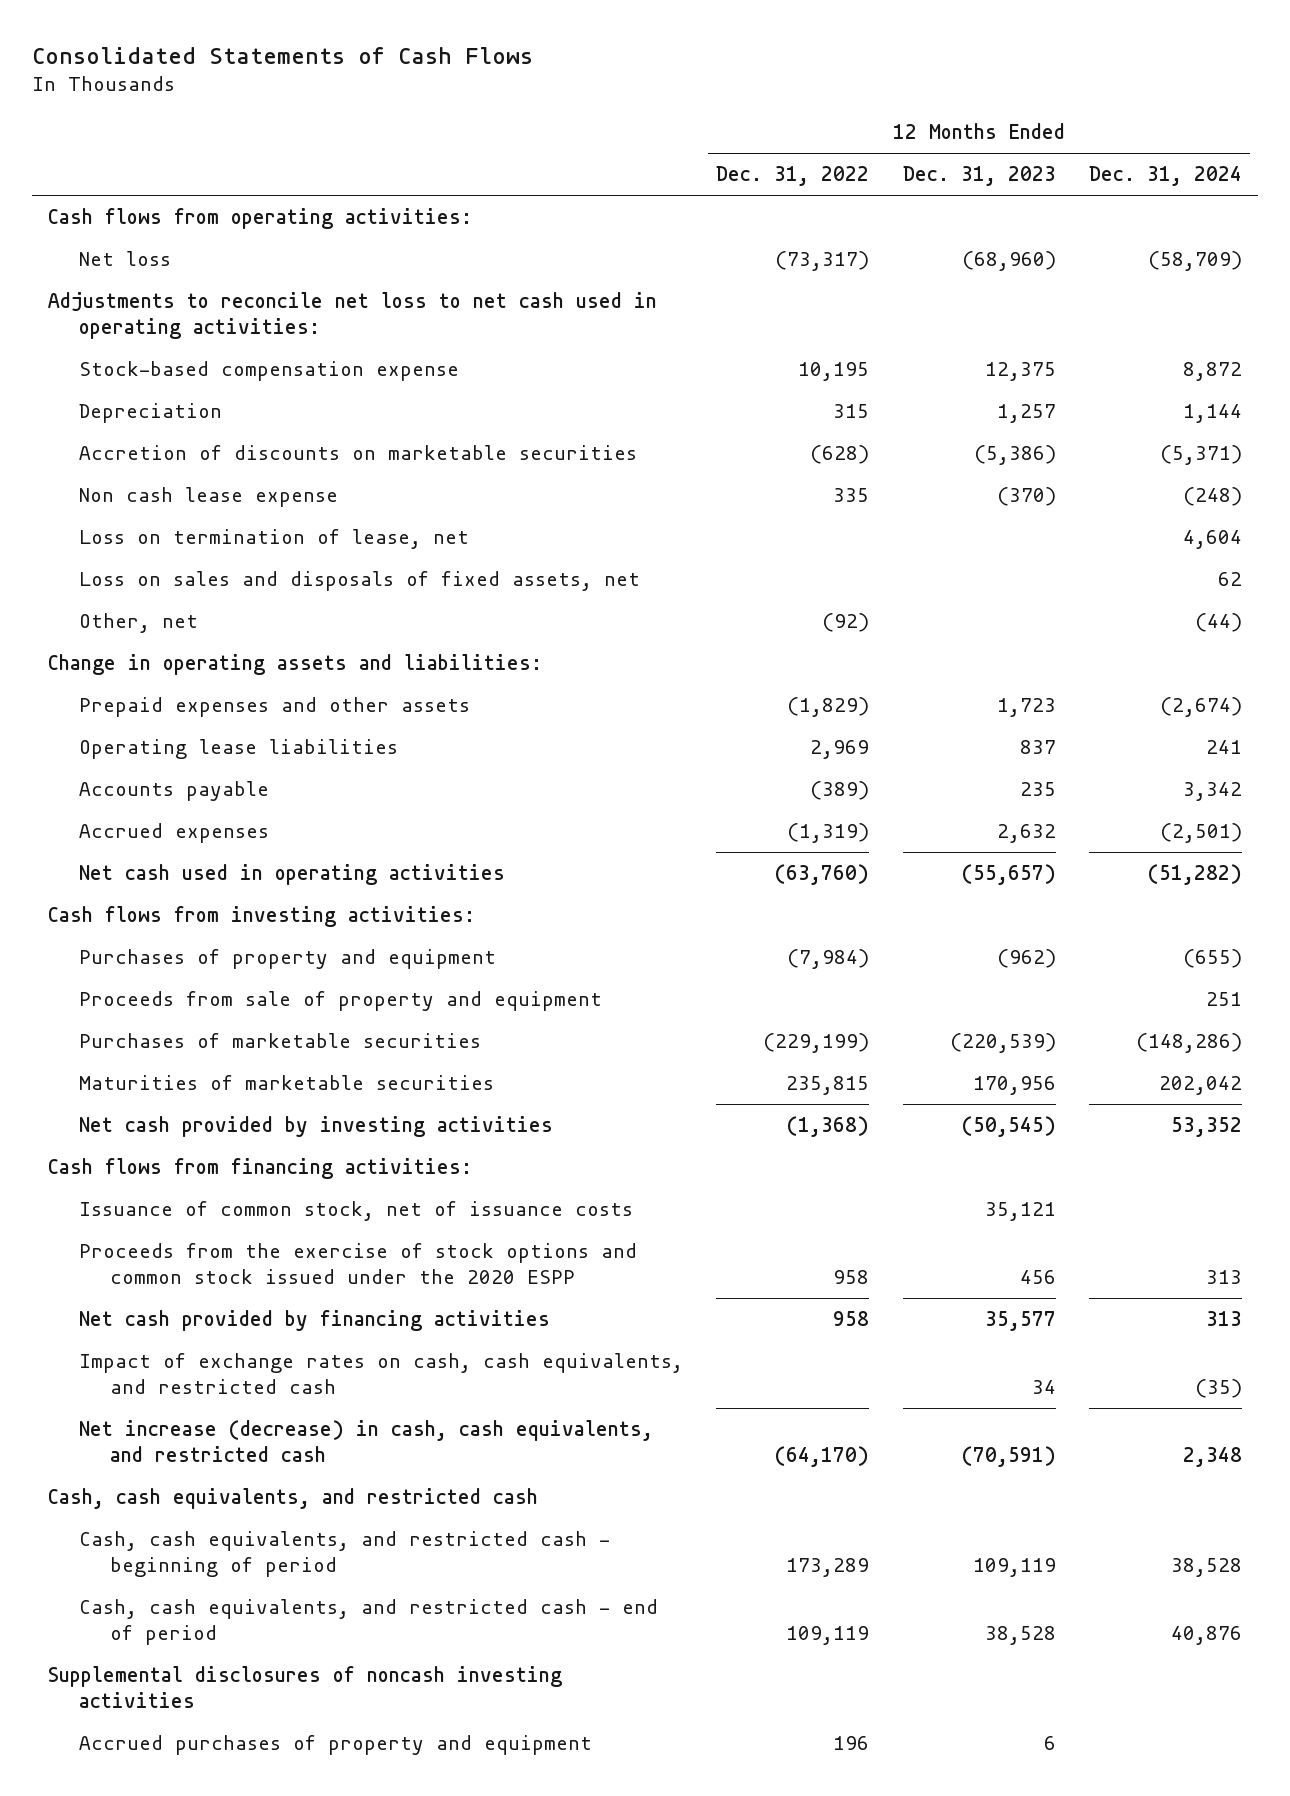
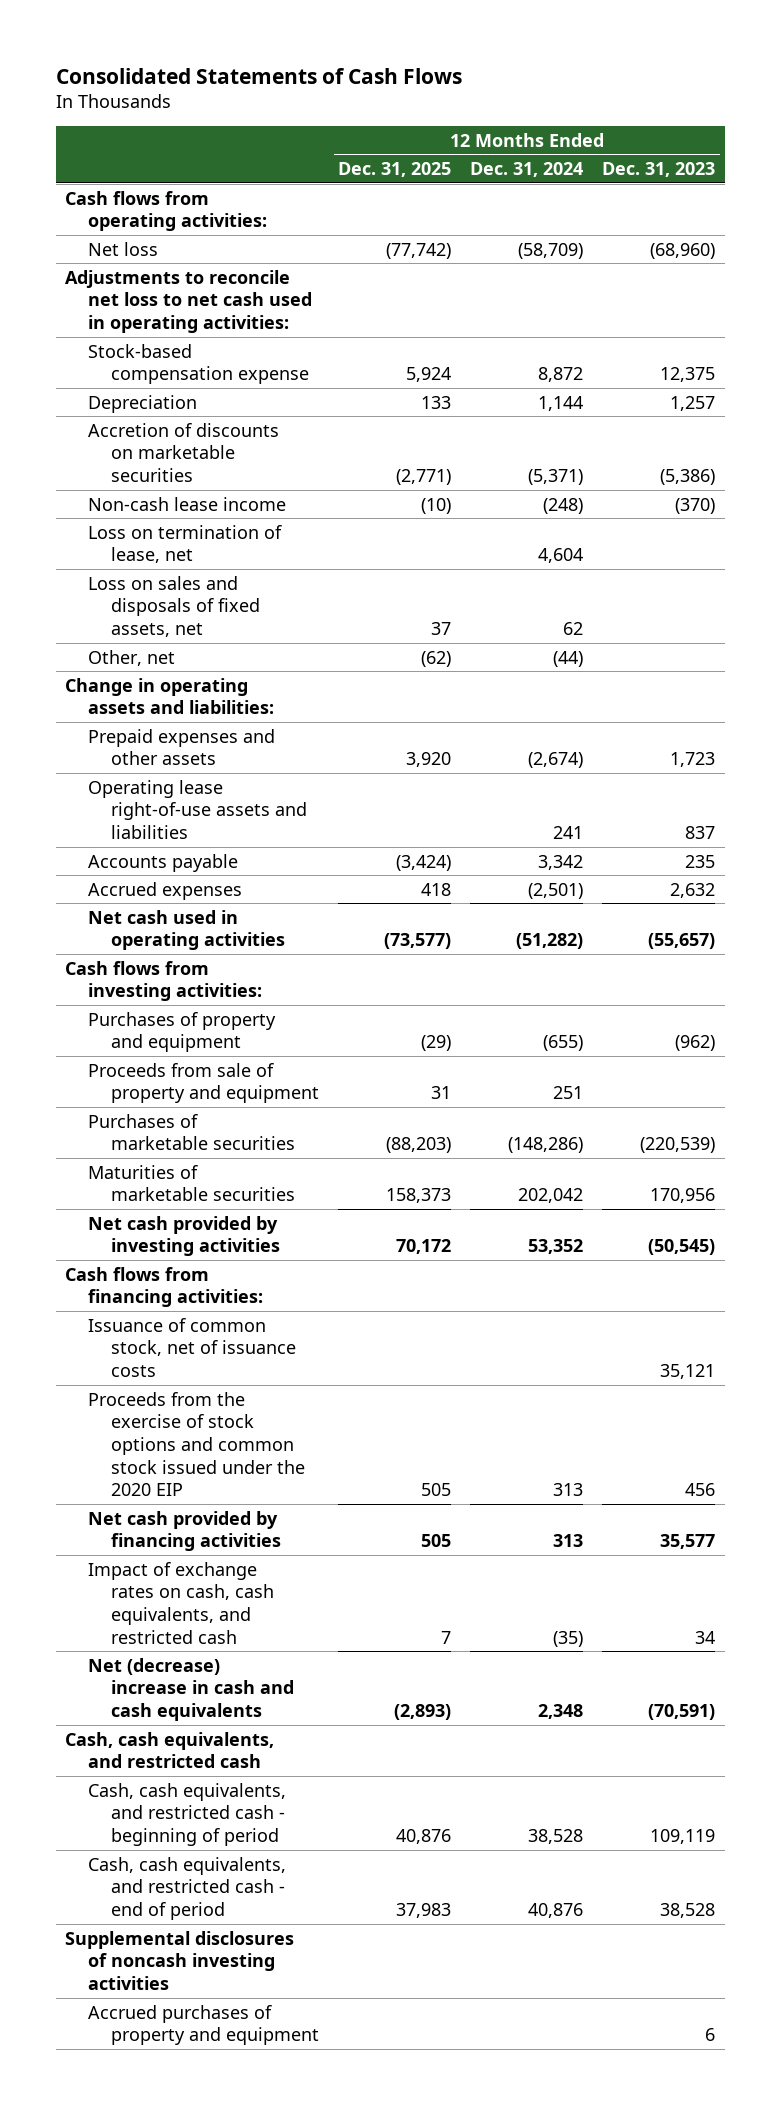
[716,166,870,187] Dec. 31, 2022 -> none
none -> [338,162,452,178] Dec. 31, 2025
[79,486,339,507] Non cash lease expense -> [88,496,287,511] Non-cash lease income
[79,738,399,759] Operating lease liabilities -> [88,779,308,840] Operating lease right-of-use assets and liabilities
[79,1242,638,1285] Proceeds from the exercise of stock options and common stock issued under the 2020 ESPP -> [88,1391,306,1497] Proceeds from the exercise of stock options and common stock issued under the 2020 EIP
[79,1419,654,1463] Net increase (decrease) in cash, cash equivalents, and restricted cash -> [88,1657,295,1722] Net (decrease) increase in cash and cash equivalents

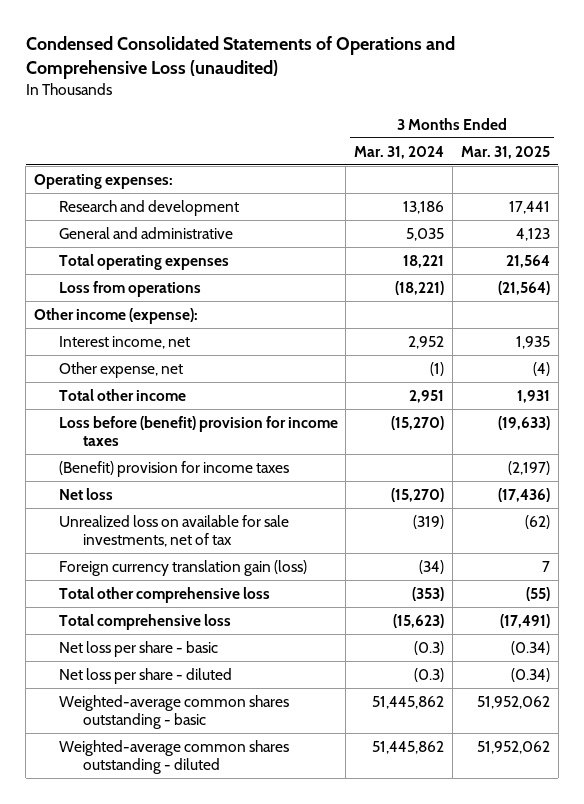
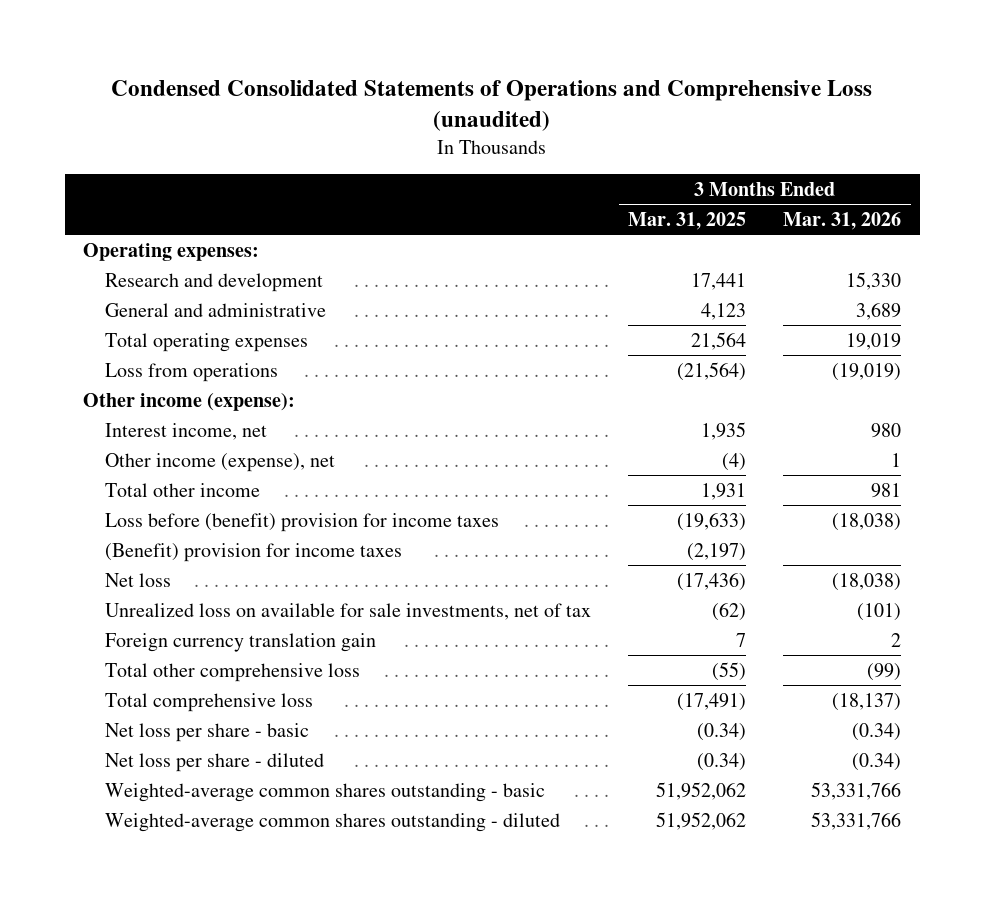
[354,145,445,159] Mar. 31, 2024 -> none
none -> [783,211,902,230] Mar. 31, 2026
[58,361,183,378] Other expense, net -> [104,452,335,472] Other income (expense), net
[58,559,307,576] Foreign currency translation gain (loss) -> [104,632,376,652] Foreign currency translation gain

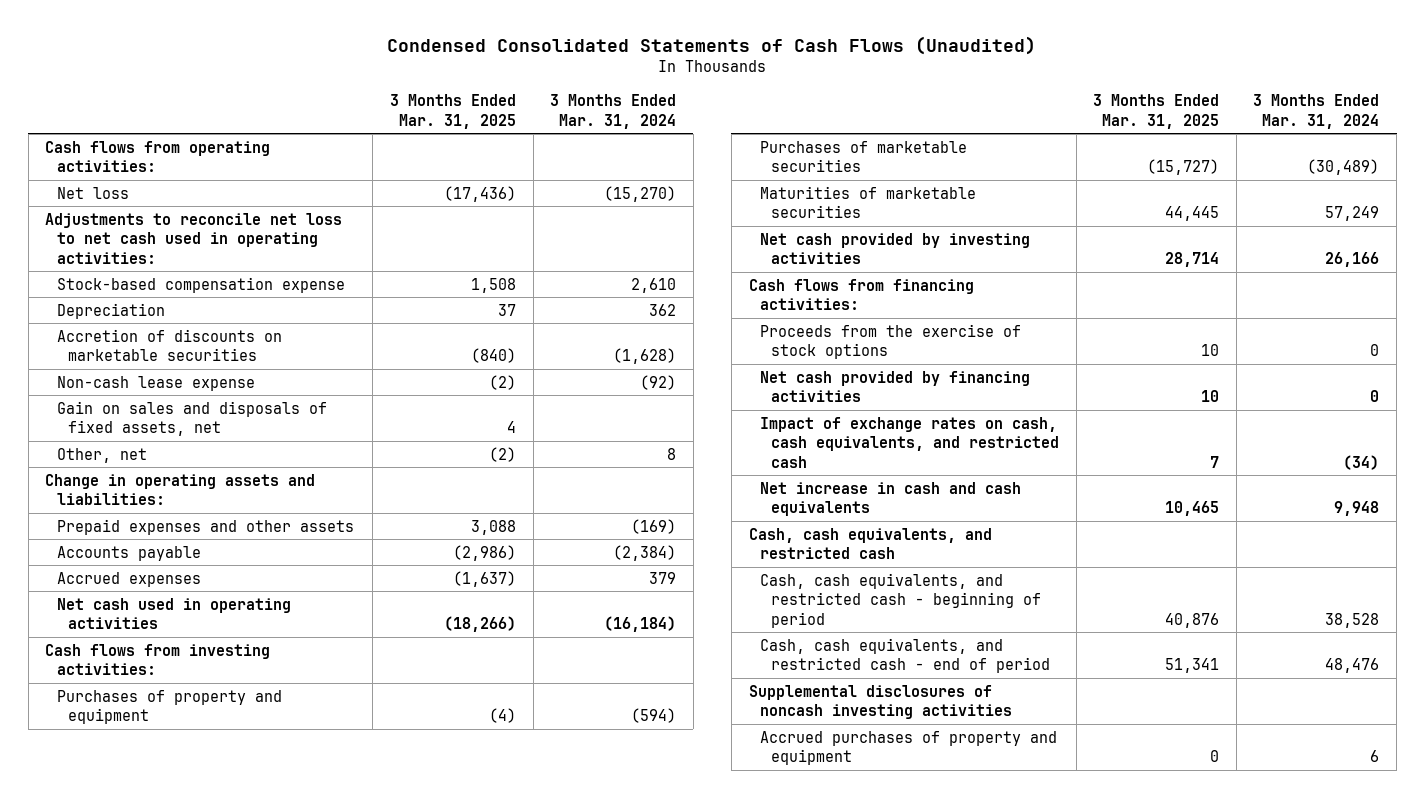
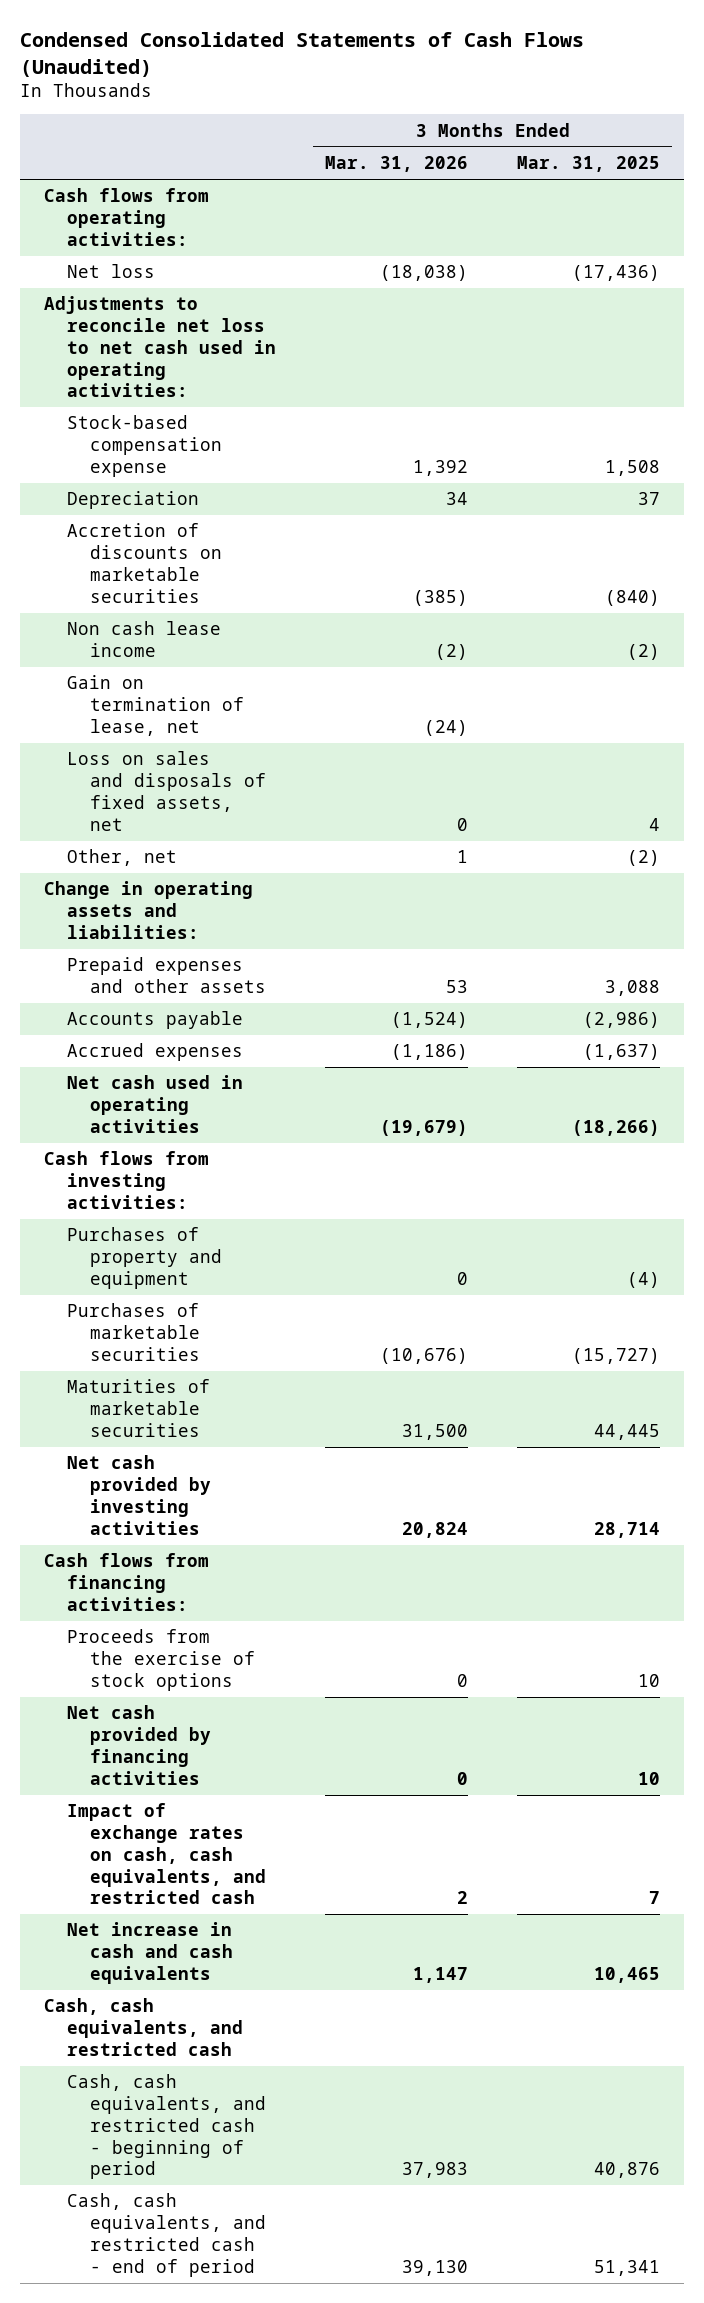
[550,94,677,129] 3 Months Ended Mar. 31, 2024 -> none
none -> [325,156,469,173] Mar. 31, 2026
[56,375,255,391] Non-cash lease expense -> [67,621,222,658] Non cash lease income
none -> [67,675,245,736] Gain on termination of lease, net
[56,400,327,437] Gain on sales and disposals of fixed assets, net -> [67,751,267,831] Loss on sales and disposals of fixed assets, net
[748,684,1012,720] Supplemental disclosures of noncash investing activities -> none
[759,730,1057,766] Accrued purchases of property and equipment -> none

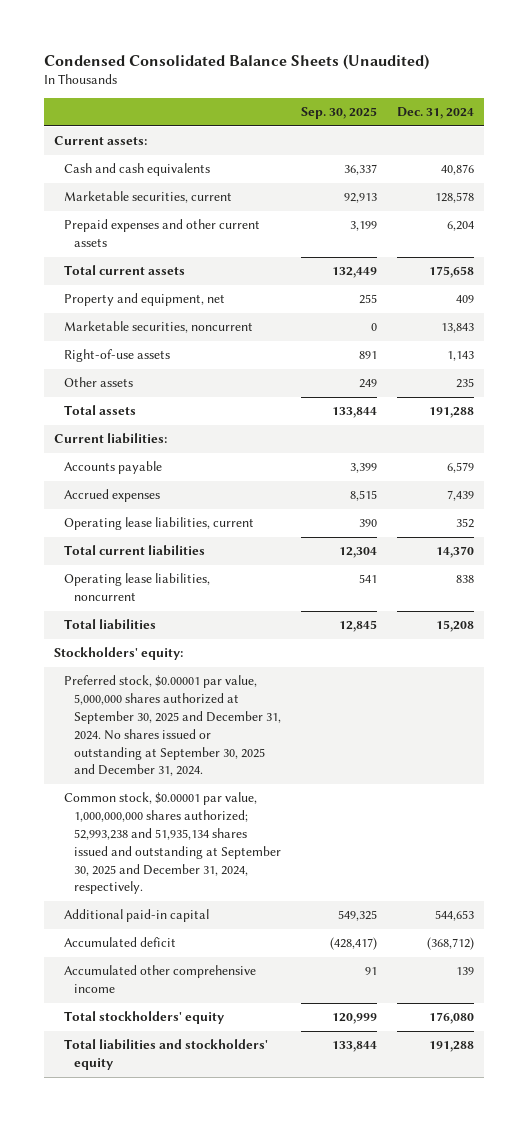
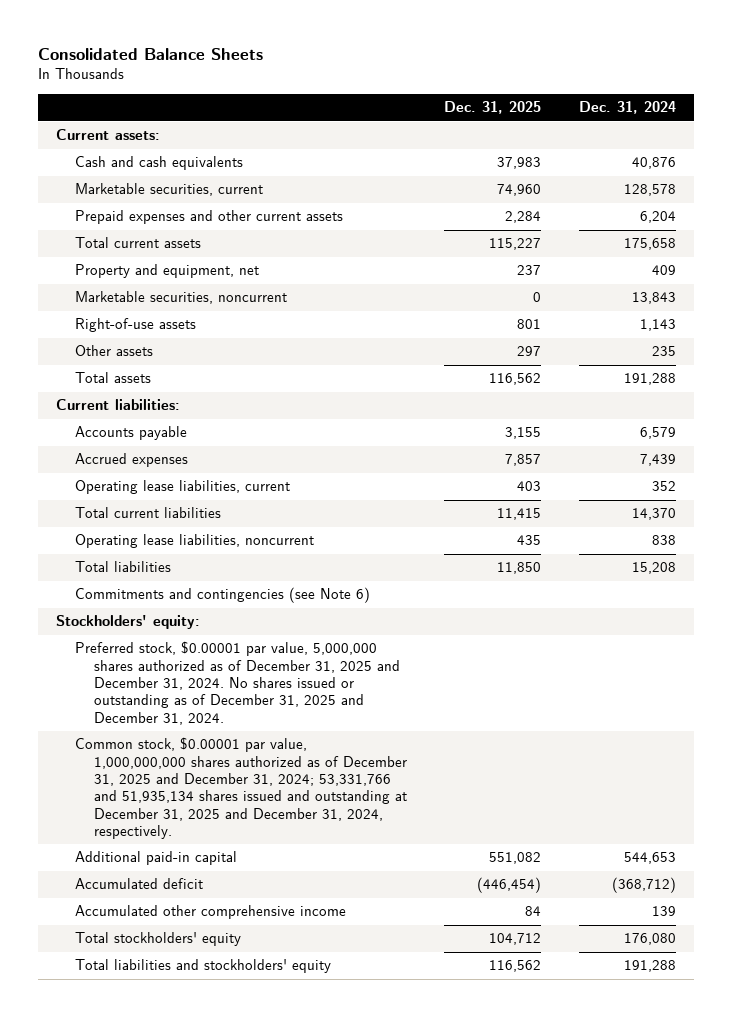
[44,53,430,70] Condensed Consolidated Balance Sheets (Unaudited) -> [37,48,263,61] Consolidated Balance Sheets
[300,107,377,120] Sep. 30, 2025 -> none
none -> [444,101,542,115] Dec. 31, 2025
none -> [75,587,371,604] Commitments and contingencies (see Note 6)
[64,675,281,777] Preferred stock, $0.00001 par value, 5,000,000 shares authorized at September 30, 2025 and December 31, 2024. No shares issued or outstanding at September 30, 2025 and December 31, 2024. -> [75,641,401,725] Preferred stock, $0.00001 par value, 5,000,000 shares authorized as of December 31, 2025 and December 31, 2024. No shares issued or outstanding as of December 31, 2025 and December 31, 2024.
[64,792,281,895] Common stock, $0.00001 par value, 1,000,000,000 shares authorized; 52,993,238 and 51,935,134 shares issued and outstanding at September 30, 2025 and December 31, 2024, respectively. -> [75,737,408,839] Common stock, $0.00001 par value, 1,000,000,000 shares authorized as of December 31, 2025 and December 31, 2024; 53,331,766 and 51,935,134 shares issued and outstanding at December 31, 2025 and December 31, 2024, respectively.

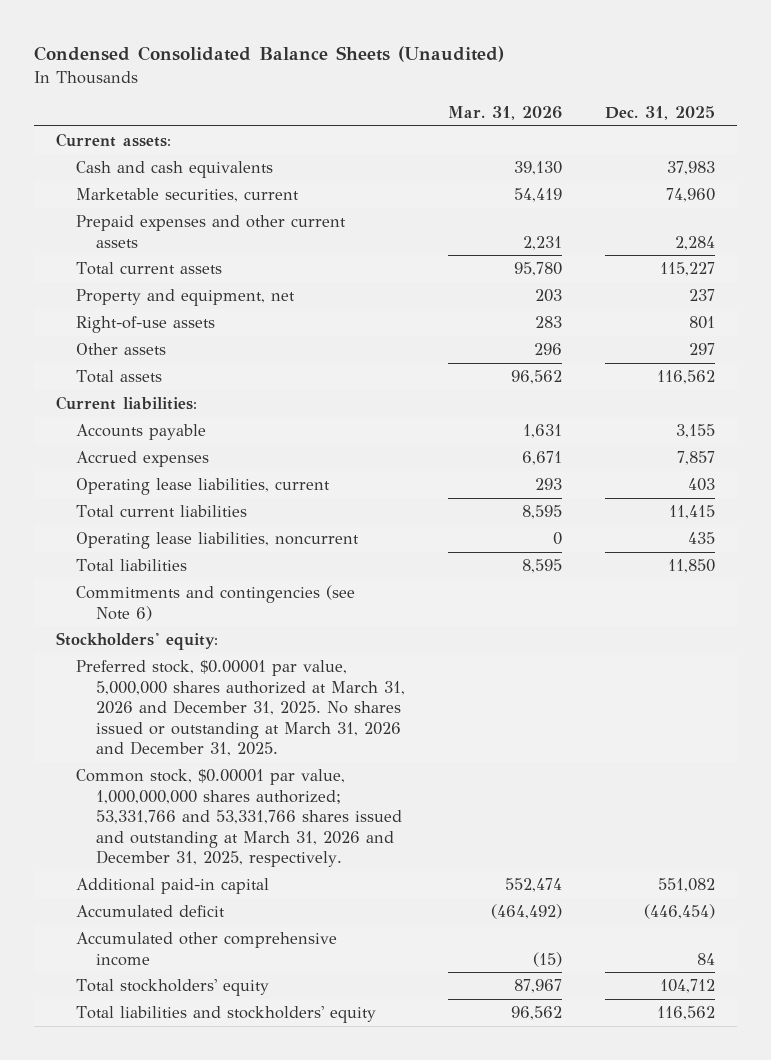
[37,48,263,61] Consolidated Balance Sheets -> [34,46,505,63] Condensed Consolidated Balance Sheets (Unaudited)
[578,101,676,115] Dec. 31, 2024 -> none
none -> [448,106,563,121] Mar. 31, 2026
[75,291,288,305] Marketable securities, noncurrent -> none
[75,641,401,725] Preferred stock, $0.00001 par value, 5,000,000 shares authorized as of December 31, 2025 and December 31, 2024. No shares issued or outstanding as of December 31, 2025 and December 31, 2024. -> [75,660,406,757] Preferred stock, $0.00001 par value, 5,000,000 shares authorized at March 31, 2026 and December 31, 2025. No shares issued or outstanding at March 31, 2026 and December 31, 2025.
[75,737,408,839] Common stock, $0.00001 par value, 1,000,000,000 shares authorized as of December 31, 2025 and December 31, 2024; 53,331,766 and 51,935,134 shares issued and outstanding at December 31, 2025 and December 31, 2024, respectively. -> [75,769,403,868] Common stock, $0.00001 par value, 1,000,000,000 shares authorized; 53,331,766 and 53,331,766 shares issued and outstanding at March 31, 2026 and December 31, 2025, respectively.

